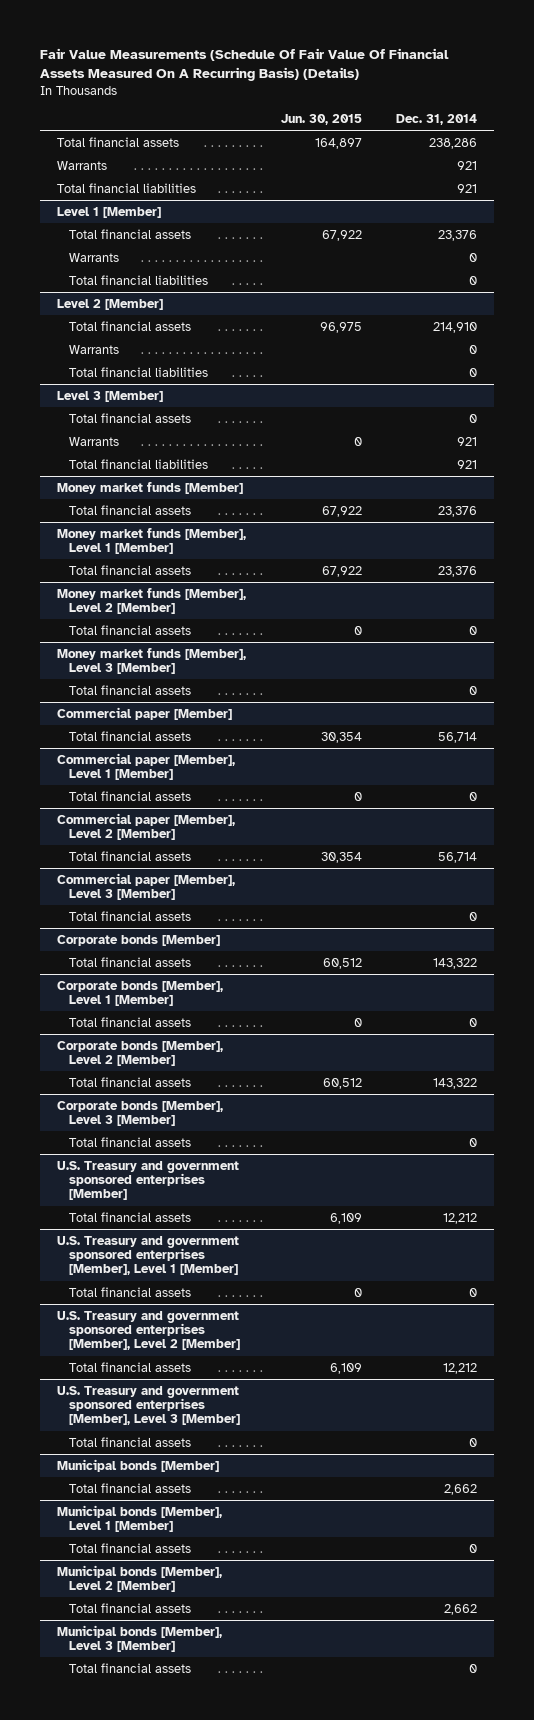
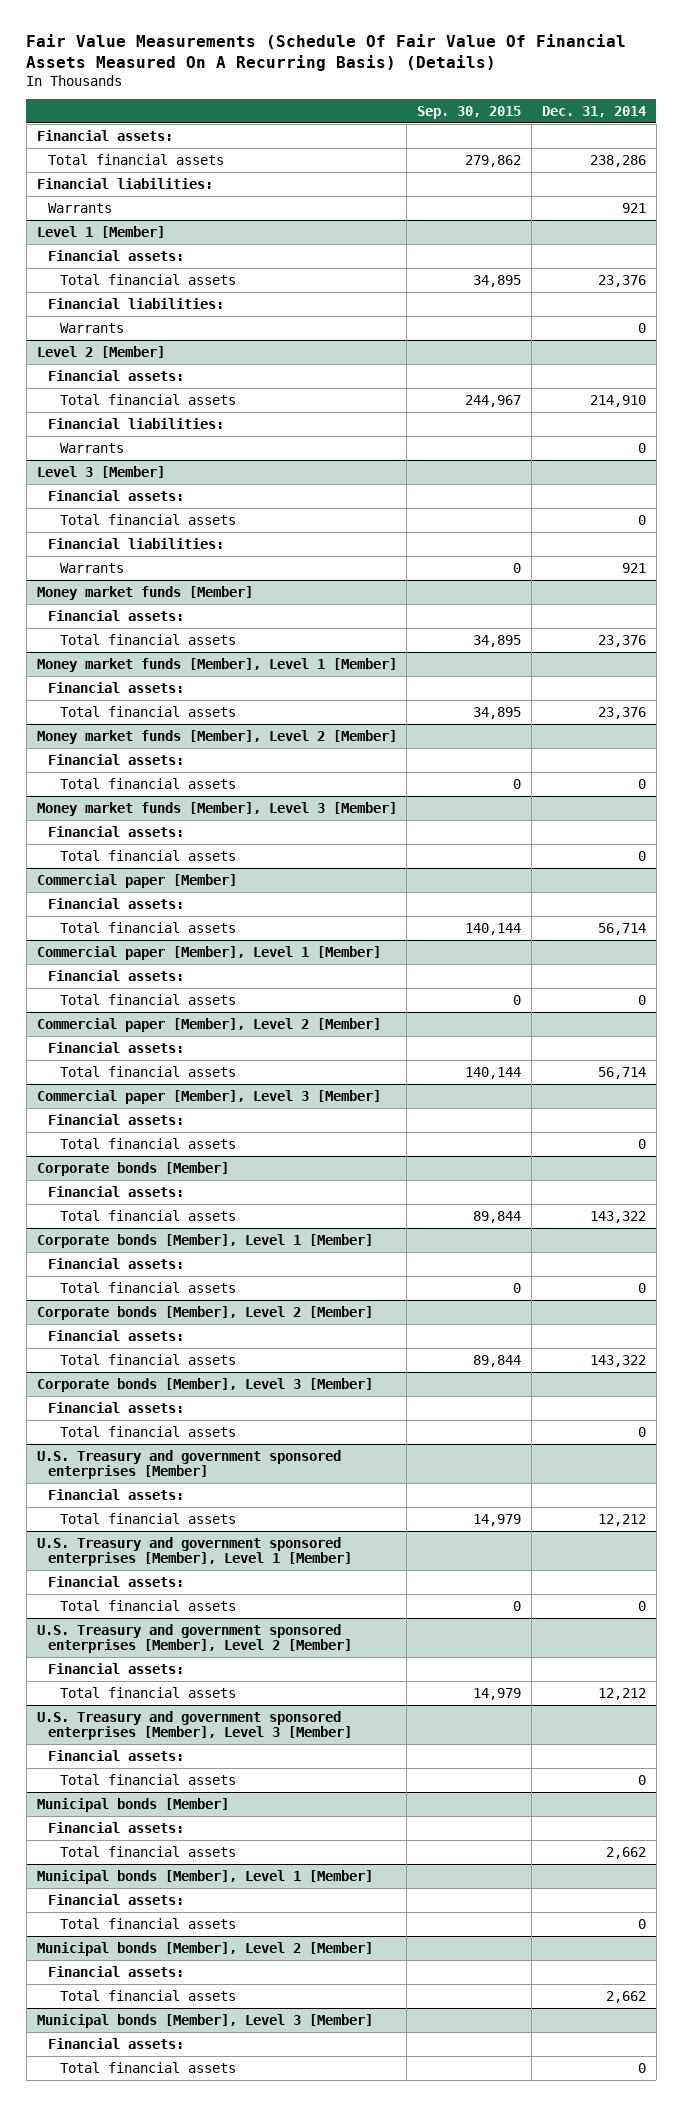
[280,114,362,126] Jun. 30, 2015 -> none
none -> [417,105,522,119] Sep. 30, 2015
none -> [36,129,173,141] Financial assets:
none -> [36,177,213,189] Financial liabilities:
[57,182,197,193] Total financial liabilities -> none
none -> [48,249,185,261] Financial assets:
none -> [48,297,225,309] Financial liabilities:
[69,274,209,285] Total financial liabilities -> none
none -> [48,369,185,381] Financial assets:
none -> [48,417,225,429] Financial liabilities:
[69,366,209,377] Total financial liabilities -> none
none -> [48,489,185,501] Financial assets:
none -> [48,537,225,549] Financial liabilities:
[69,458,209,469] Total financial liabilities -> none
none -> [48,609,185,621] Financial assets:
none -> [48,681,185,693] Financial assets:
none -> [48,753,185,765] Financial assets:
none -> [48,825,185,837] Financial assets:
none -> [48,897,185,909] Financial assets:
none -> [48,969,185,981] Financial assets:
none -> [48,1041,185,1053] Financial assets:
none -> [48,1113,185,1125] Financial assets:
none -> [48,1185,185,1197] Financial assets:
none -> [48,1257,185,1269] Financial assets:
none -> [48,1329,185,1341] Financial assets:
none -> [48,1401,185,1413] Financial assets:
none -> [48,1488,185,1500] Financial assets:
none -> [48,1575,185,1587] Financial assets:
none -> [48,1662,185,1674] Financial assets:
none -> [48,1749,185,1761] Financial assets:
none -> [48,1821,185,1833] Financial assets:
none -> [48,1893,185,1905] Financial assets:
none -> [48,1965,185,1977] Financial assets:
none -> [48,2037,185,2049] Financial assets:

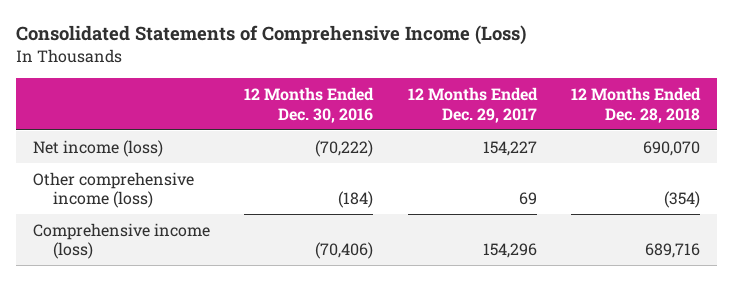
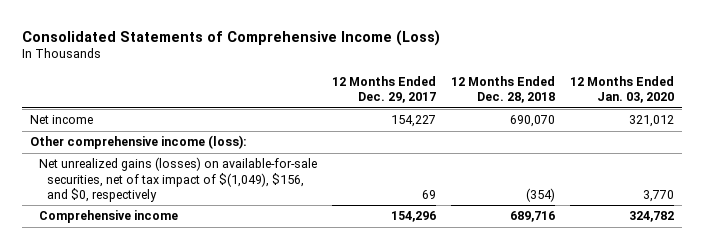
[244,86,375,123] 12 Months Ended Dec. 30, 2016 -> none
none -> [570,76,675,104] 12 Months Ended Jan. 03, 2020
[32,139,163,157] Net income (loss) -> [29,115,93,125] Net income
none -> [29,135,247,150] Other comprehensive income (loss):
[32,171,194,209] Other comprehensive income (loss) -> [38,157,317,202] Net unrealized gains (losses) on available-for-sale securities, net of tax impact of $(1,049), $156, and $0, respectively
[32,222,210,260] Comprehensive income (loss) -> [38,210,178,224] Comprehensive income

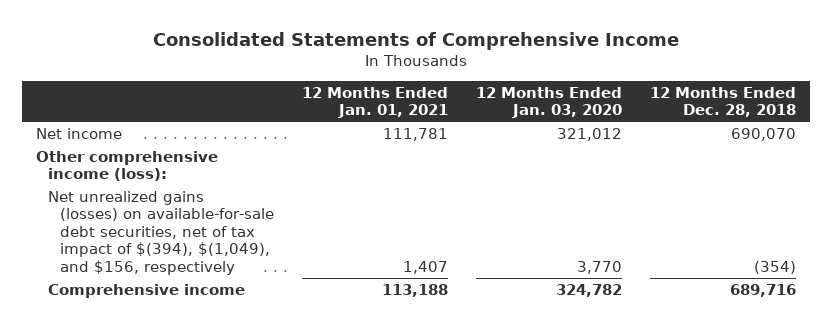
[22,29,441,46] Consolidated Statements of Comprehensive Income (Loss) -> [153,31,680,50] Consolidated Statements of Comprehensive Income
[331,76,436,104] 12 Months Ended Dec. 29, 2017 -> none
none -> [302,86,449,119] 12 Months Ended Jan. 01, 2021
[38,157,317,202] Net unrealized gains (losses) on available-for-sale securities, net of tax impact of $(1,049), $156, and $0, respectively -> [48,190,275,276] Net unrealized gains (losses) on available-for-sale debt securities, net of tax impact of $(394), $(1,049), and $156, respectively

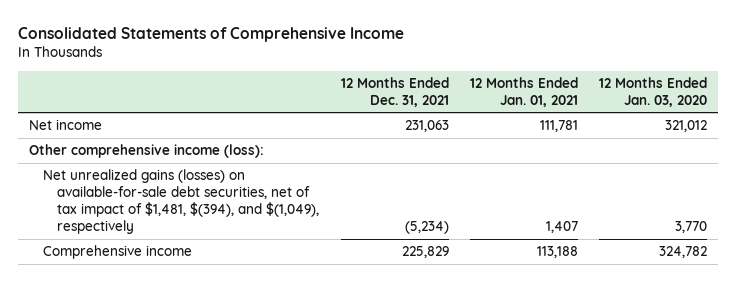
[649,86,796,118] 12 Months Ended Dec. 28, 2018 -> none
none -> [340,76,449,107] 12 Months Ended Dec. 31, 2021
[48,190,275,276] Net unrealized gains (losses) on available-for-sale debt securities, net of tax impact of $(394), $(1,049), and $156, respectively -> [42,169,320,235] Net unrealized gains (losses) on available-for-sale debt securities, net of tax impact of $1,481, $(394), and $(1,049), respectively

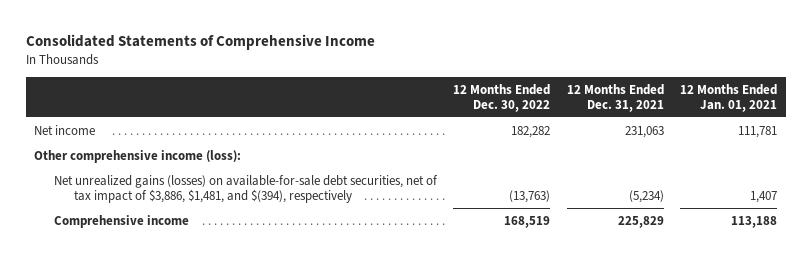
[599,76,708,107] 12 Months Ended Jan. 03, 2020 -> none
none -> [453,83,551,112] 12 Months Ended Dec. 30, 2022
[42,169,320,235] Net unrealized gains (losses) on available-for-sale debt securities, net of tax impact of $1,481, $(394), and $(1,049), respectively -> [54,174,439,203] Net unrealized gains (losses) on available-for-sale debt securities, net of tax impact of $3,886, $1,481, and $(394), respectively

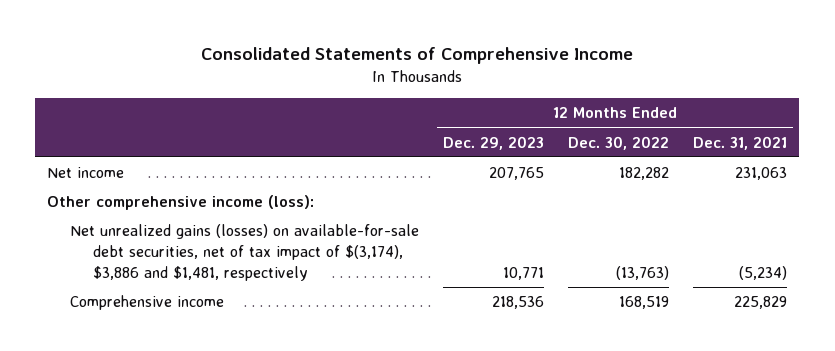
[680,83,778,112] 12 Months Ended Jan. 01, 2021 -> none
none -> [443,135,545,150] Dec. 29, 2023
[54,174,439,203] Net unrealized gains (losses) on available-for-sale debt securities, net of tax impact of $3,886, $1,481, and $(394), respectively -> [69,224,419,281] Net unrealized gains (losses) on available-for-sale debt securities, net of tax impact of $(3,174), $3,886 and $1,481, respectively

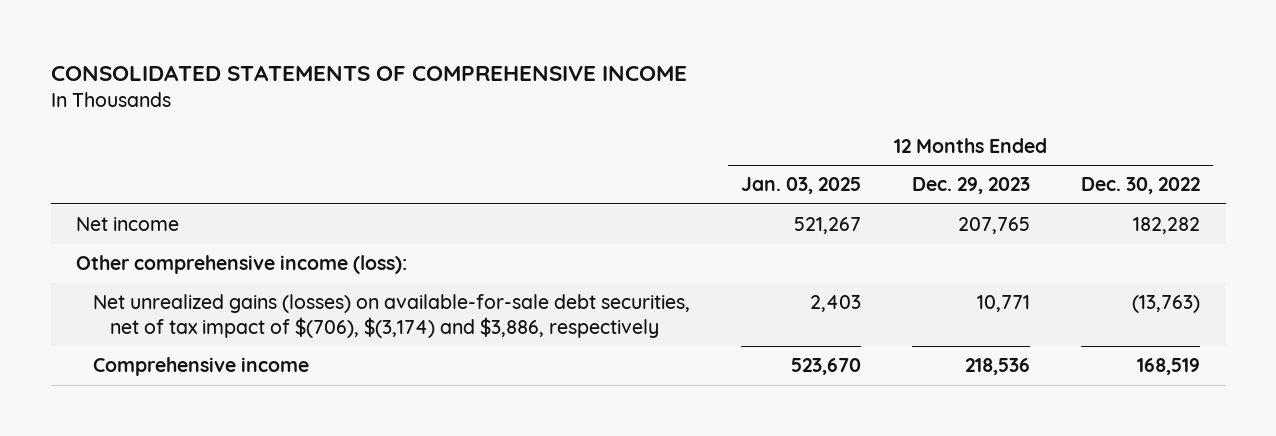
[201,47,634,65] Consolidated Statements of Comprehensive Income -> [50,64,687,81] CONSOLIDATED STATEMENTS OF COMPREHENSIVE INCOME
[693,135,788,150] Dec. 31, 2021 -> none
none -> [741,177,862,195] Jan. 03, 2025
[69,224,419,281] Net unrealized gains (losses) on available-for-sale debt securities, net of tax impact of $(3,174), $3,886 and $1,481, respectively -> [93,294,691,338] Net unrealized gains (losses) on available-for-sale debt securities, net of tax impact of $(706), $(3,174) and $3,886, respectively

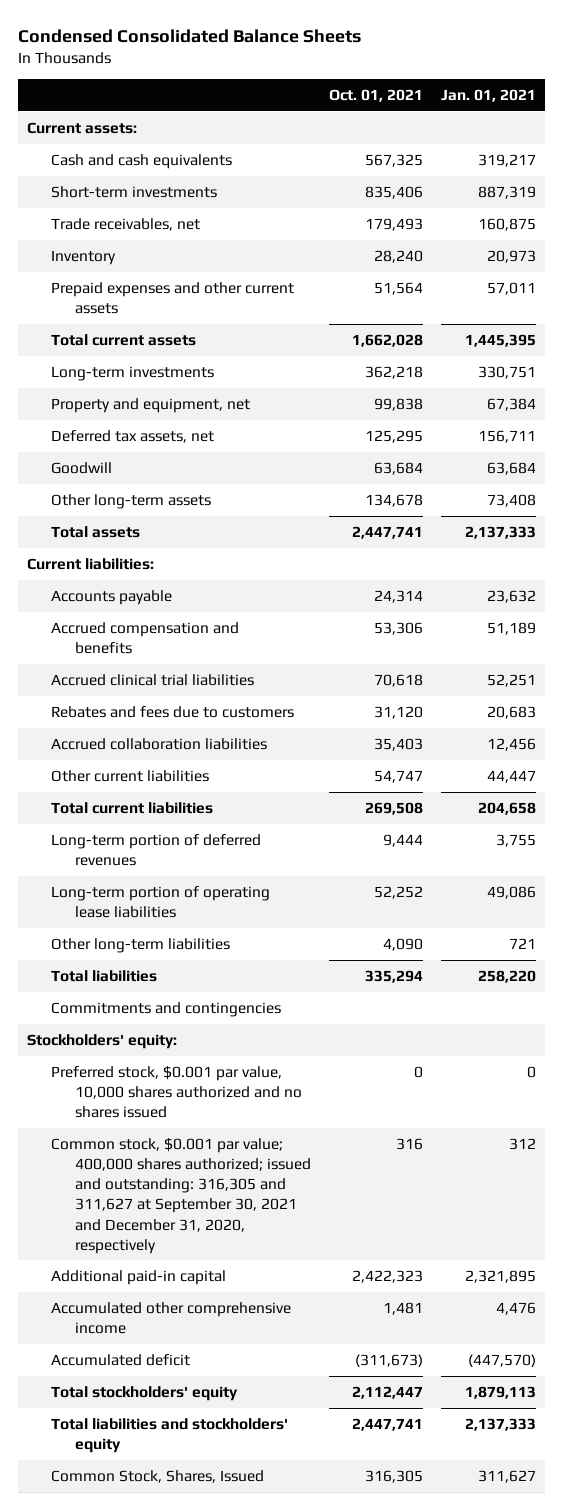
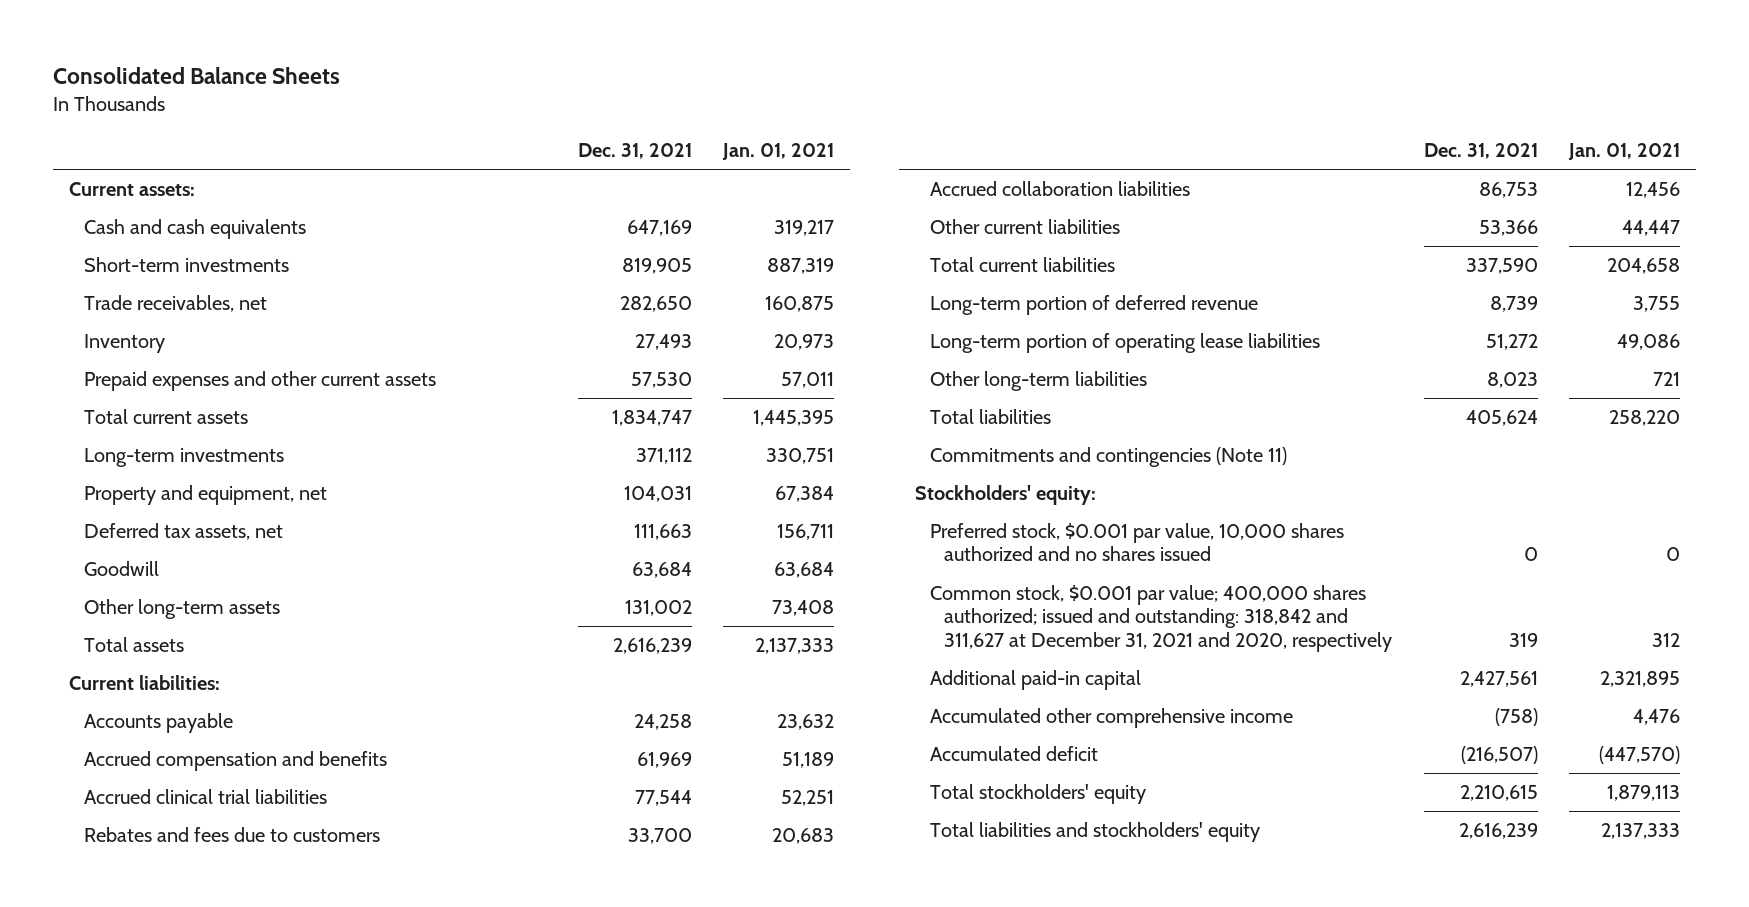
[17,29,361,44] Condensed Consolidated Balance Sheets -> [53,67,341,85] Consolidated Balance Sheets
[329,88,424,102] Oct. 01, 2021 -> none
none -> [577,143,692,160] Dec. 31, 2021
[50,833,261,867] Long-term portion of deferred revenues -> [929,295,1258,316] Long-term portion of deferred revenue
[50,1001,281,1017] Commitments and contingencies -> [929,447,1287,468] Commitments and contingencies (Note 11)
[50,1137,312,1254] Common stock, $0.001 par value; 400,000 shares authorized; issued and outstanding: 316,305 and 311,627 at September 30, 2021 and December 31, 2020, respectively -> [929,585,1393,652] Common stock, $0.001 par value; 400,000 shares authorized; issued and outstanding: 318,842 and 311,627 at December 31, 2021 and 2020, respectively
[50,1469,264,1483] Common Stock, Shares, Issued -> none

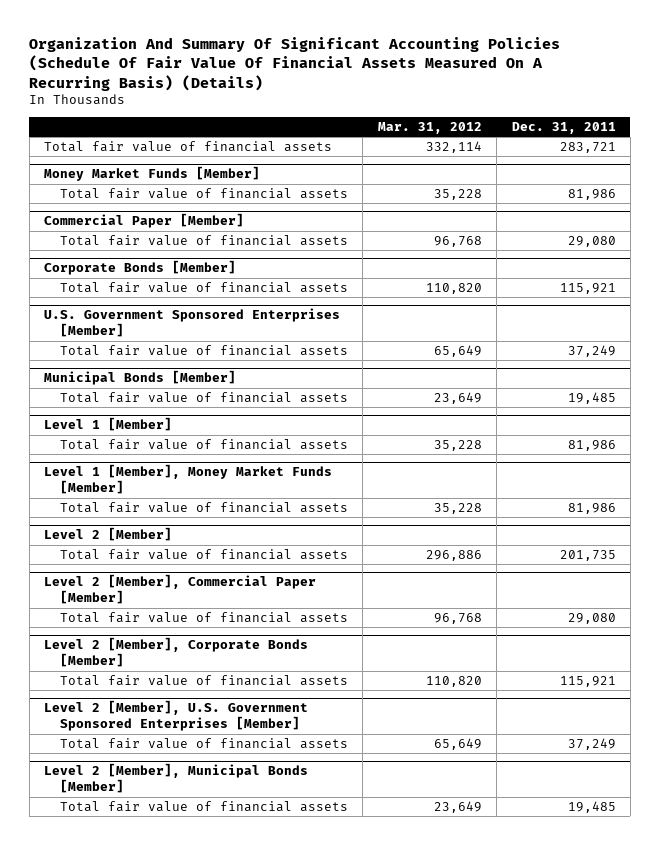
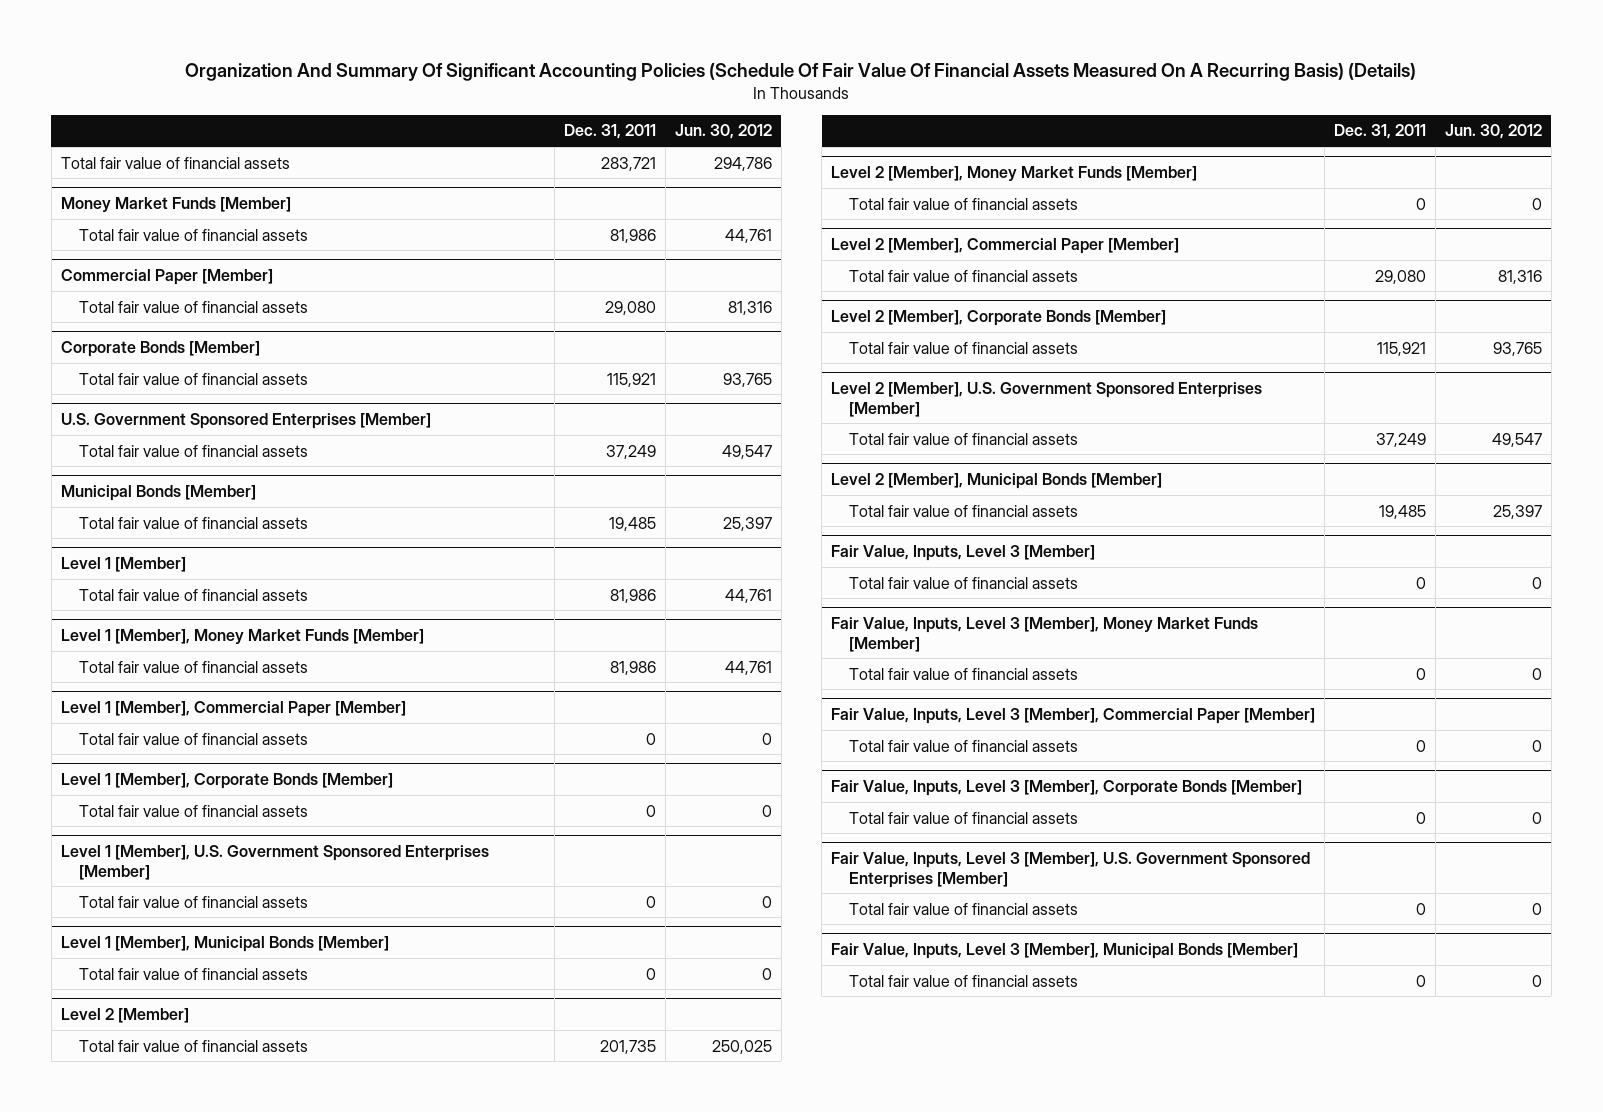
[377,122,482,135] Mar. 31, 2012 -> none
none -> [674,124,772,140] Jun. 30, 2012
none -> [60,701,406,718] Level 1 [Member], Commercial Paper [Member]
none -> [79,732,309,745] Total fair value of financial assets
none -> [60,773,393,790] Level 1 [Member], Corporate Bonds [Member]
none -> [79,804,309,817] Total fair value of financial assets
none -> [60,845,489,880] Level 1 [Member], U.S. Government Sponsored Enterprises [Member]
none -> [79,895,309,908] Total fair value of financial assets
none -> [60,936,389,953] Level 1 [Member], Municipal Bonds [Member]
none -> [79,967,309,980] Total fair value of financial assets
none -> [831,166,1198,182] Level 2 [Member], Money Market Funds [Member]
none -> [849,197,1079,210] Total fair value of financial assets
none -> [831,545,1096,562] Fair Value, Inputs, Level 3 [Member]
none -> [849,576,1079,589] Total fair value of financial assets
none -> [831,617,1259,652] Fair Value, Inputs, Level 3 [Member], Money Market Funds [Member]
none -> [849,667,1079,680] Total fair value of financial assets
none -> [831,708,1316,725] Fair Value, Inputs, Level 3 [Member], Commercial Paper [Member]
none -> [849,739,1079,752] Total fair value of financial assets
none -> [831,780,1303,797] Fair Value, Inputs, Level 3 [Member], Corporate Bonds [Member]
none -> [849,811,1079,824] Total fair value of financial assets
none -> [831,852,1311,888] Fair Value, Inputs, Level 3 [Member], U.S. Government Sponsored Enterprises [Member]
none -> [849,902,1079,915] Total fair value of financial assets
none -> [831,943,1299,960] Fair Value, Inputs, Level 3 [Member], Municipal Bonds [Member]
none -> [849,974,1079,987] Total fair value of financial assets

